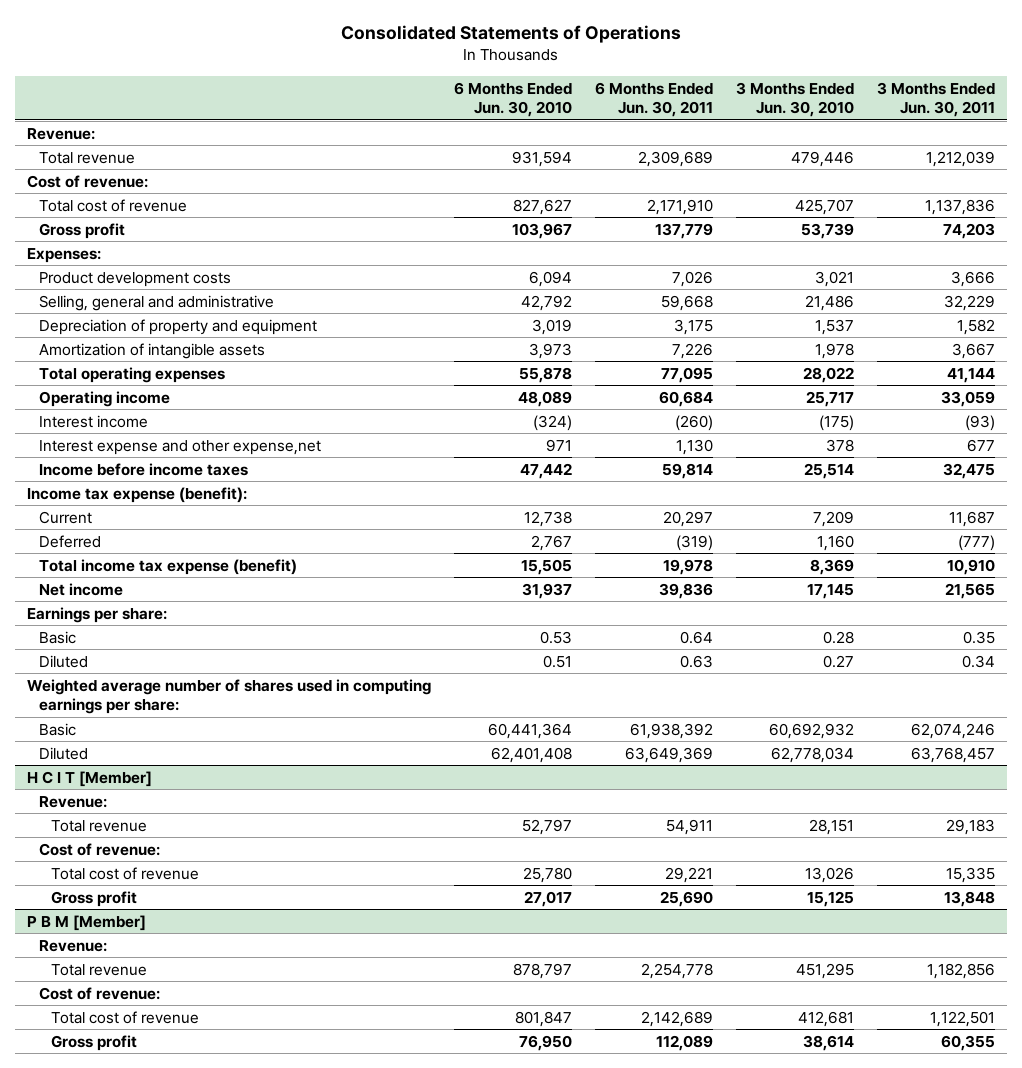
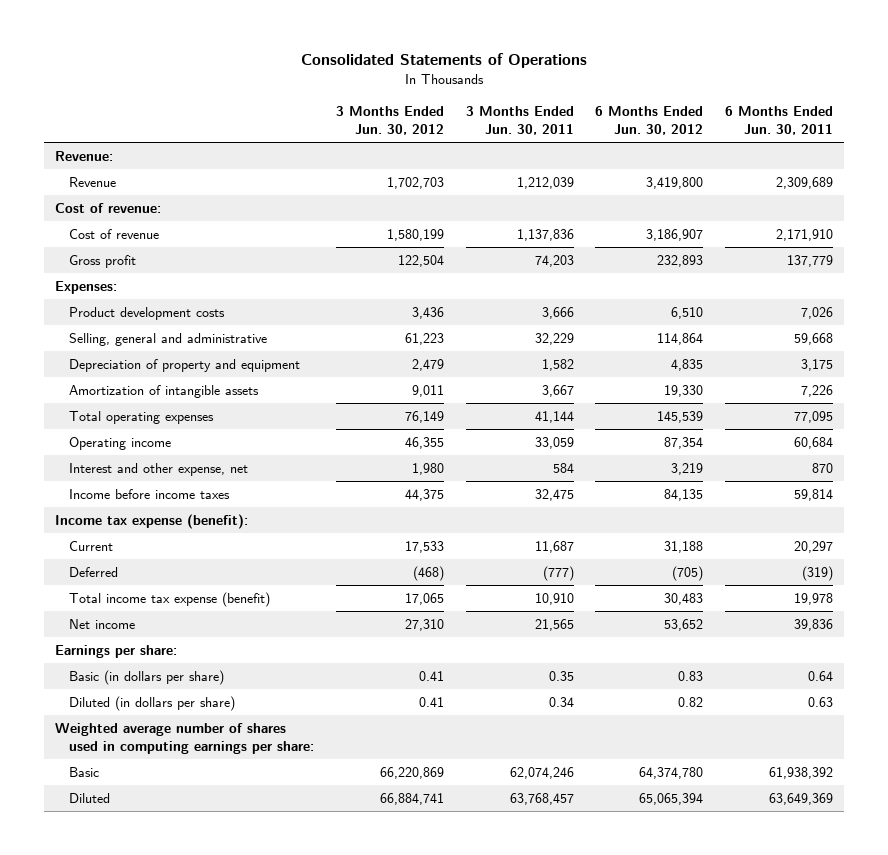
[453,81,572,118] 6 Months Ended Jun. 30, 2010 -> none
[736,81,855,118] 3 Months Ended Jun. 30, 2010 -> none
none -> [335,106,444,135] 3 Months Ended Jun. 30, 2012
none -> [595,106,704,135] 6 Months Ended Jun. 30, 2012
[39,151,136,164] Total revenue -> [68,177,116,188] Revenue
[39,198,188,212] Total cost of revenue -> [68,229,159,240] Cost of revenue
[39,414,149,428] Interest income -> none
[39,439,322,455] Interest expense and other expense,net -> [68,463,248,477] Interest and other expense, net
[676,438,714,455] 1,130 -> [812,463,834,474] 870
[967,438,996,452] 677 -> [552,463,574,474] 584
[39,630,77,644] Basic -> [68,670,224,686] Basic (in dollars per share)
[39,654,89,668] Diluted -> [68,696,235,712] Diluted (in dollars per share)
[26,770,152,787] H C I T [Member] -> none
[39,795,108,808] Revenue: -> none
[51,819,148,832] Total revenue -> none
[39,842,161,856] Cost of revenue: -> none
[51,866,200,880] Total cost of revenue -> none
[51,890,138,907] Gross profit -> none
[26,914,146,931] P B M [Member] -> none
[39,939,108,952] Revenue: -> none
[51,963,148,976] Total revenue -> none
[39,986,161,1000] Cost of revenue: -> none
[51,1010,200,1024] Total cost of revenue -> none
[51,1034,138,1051] Gross profit -> none

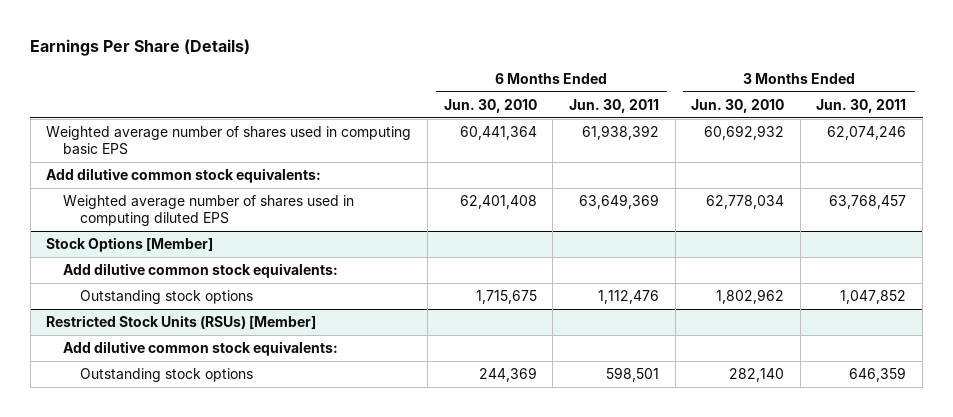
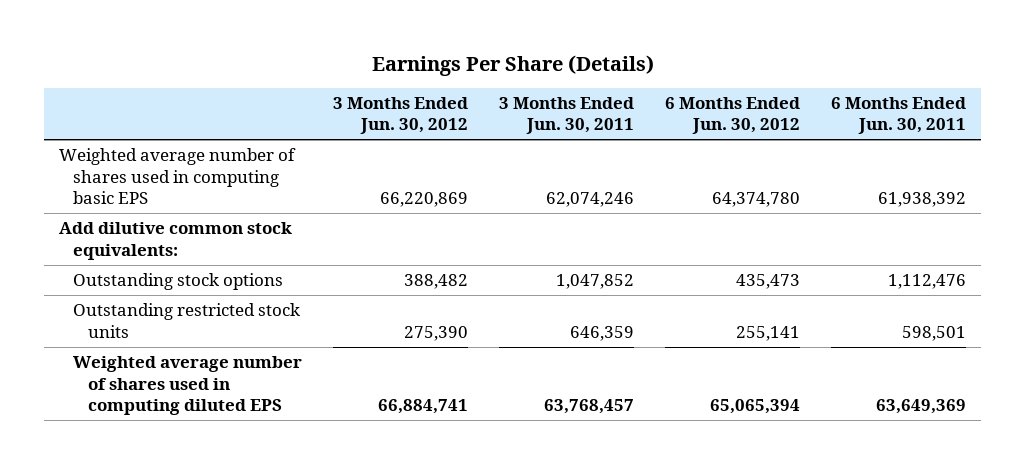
[443,99,537,114] Jun. 30, 2010 -> none
[691,99,785,114] Jun. 30, 2010 -> none
none -> [333,97,469,135] 3 Months Ended Jun. 30, 2012
none -> [664,97,800,135] 6 Months Ended Jun. 30, 2012
[46,237,214,253] Stock Options [Member] -> none
[63,263,339,279] Add dilutive common stock equivalents: -> none
[46,315,317,330] Restricted Stock Units (RSUs) [Member] -> none
[63,341,339,357] Add dilutive common stock equivalents: -> none
[79,368,253,383] Outstanding stock options -> [73,303,301,338] Outstanding restricted stock units
[63,195,355,226] Weighted average number of shares used in computing diluted EPS -> [73,356,303,415] Weighted average number of shares used in computing diluted EPS

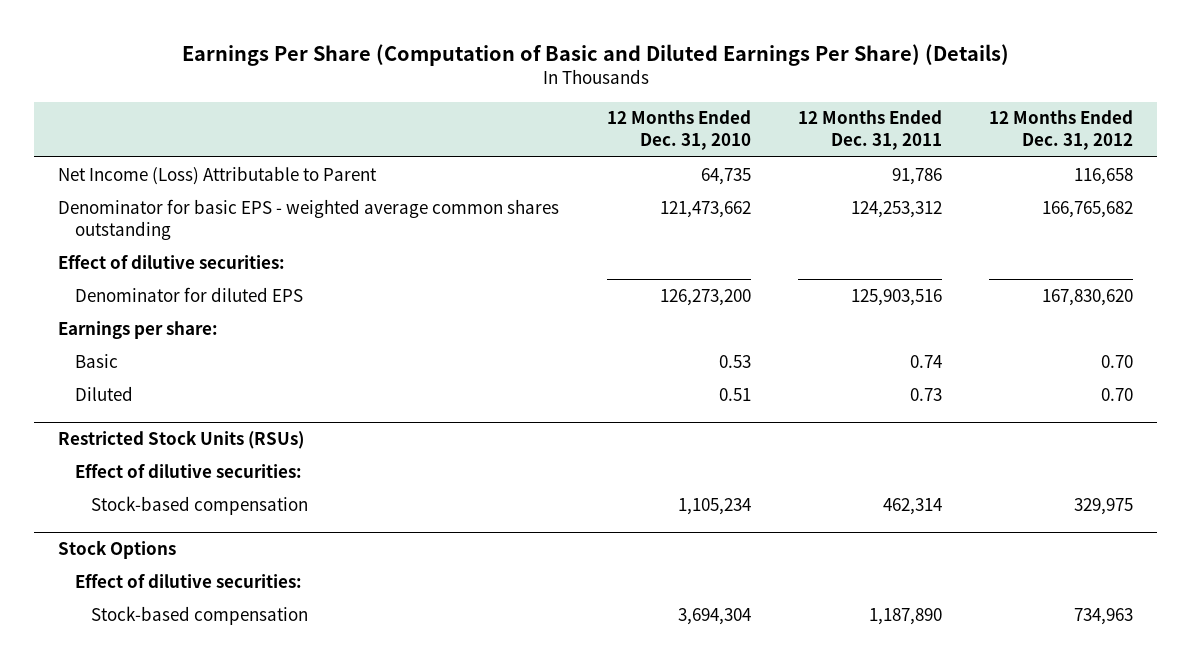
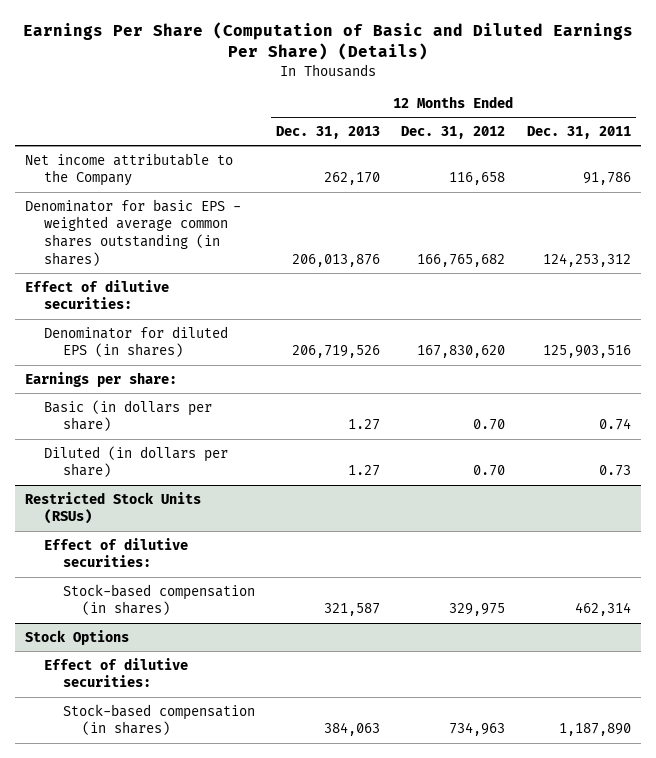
[606,110,751,151] 12 Months Ended Dec. 31, 2010 -> none
none -> [276,126,381,140] Dec. 31, 2013
[58,165,378,185] Net Income (Loss) Attributable to Parent -> [25,152,234,187] Net income attributable to the Company
[58,198,560,240] Denominator for basic EPS - weighted average common shares outstanding -> [25,198,242,266] Denominator for basic EPS - weighted average common shares outstanding (in shares)
[74,286,303,302] Denominator for diluted EPS -> [44,325,229,358] Denominator for diluted EPS (in shares)
[74,353,118,368] Basic -> [44,399,213,432] Basic (in dollars per share)
[74,385,133,401] Diluted -> [44,445,229,478] Diluted (in dollars per share)
[91,495,309,515] Stock-based compensation -> [62,583,255,616] Stock-based compensation (in shares)
[91,605,309,625] Stock-based compensation -> [62,703,255,736] Stock-based compensation (in shares)

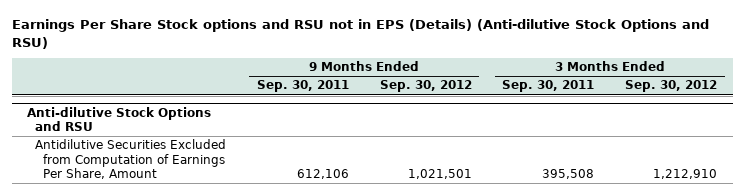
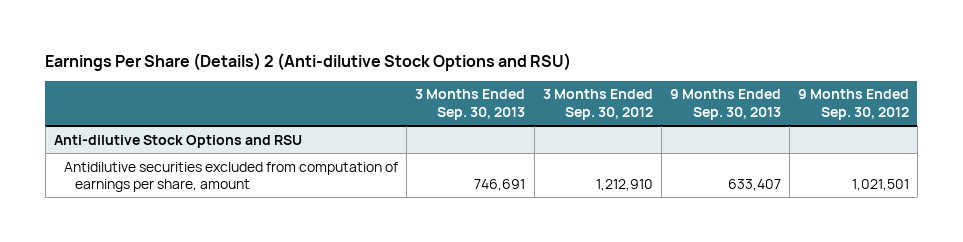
[11,19,709,49] Earnings Per Share Stock options and RSU not in EPS (Details) (Anti-dilutive Stock Options and RSU) -> [45,52,572,71] Earnings Per Share (Details) 2 (Anti-dilutive Stock Options and RSU)
[256,80,349,93] Sep. 30, 2011 -> none
[502,80,595,93] Sep. 30, 2011 -> none
none -> [415,89,526,120] 3 Months Ended Sep. 30, 2013
none -> [669,89,781,120] 9 Months Ended Sep. 30, 2013
[35,139,227,180] Antidilutive Securities Excluded from Computation of Earnings Per Share, Amount -> [64,161,399,192] Antidilutive securities excluded from computation of earnings per share, amount

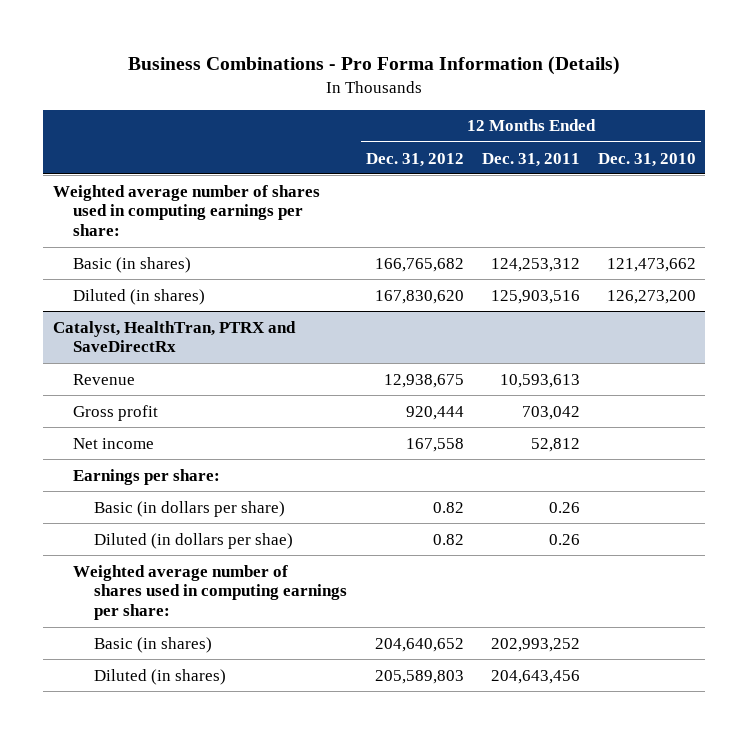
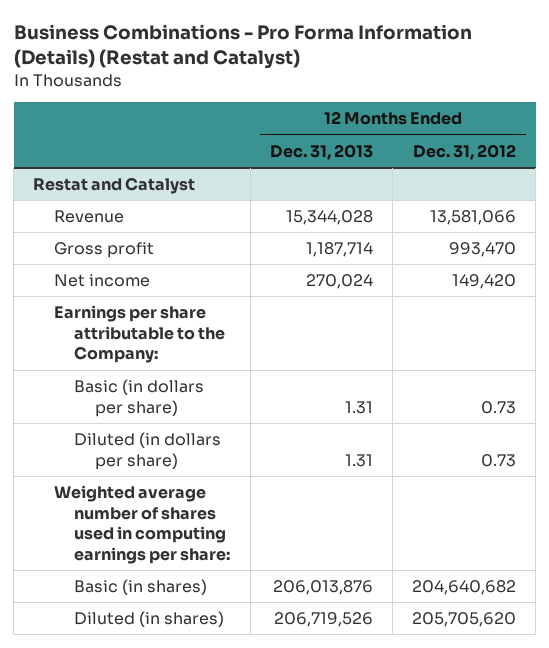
[128,55,621,75] Business Combinations - Pro Forma Information (Details) -> [13,23,472,70] Business Combinations - Pro Forma Information (Details) (Restat and Catalyst)
[481,152,580,167] Dec. 31, 2011 -> none
[598,152,697,167] Dec. 31, 2010 -> none
none -> [269,143,373,160] Dec. 31, 2013
[52,184,320,237] Weighted average number of shares used in computing earnings per share: -> none
[73,256,192,273] Basic (in shares) -> none
[73,288,206,305] Diluted (in shares) -> none
[52,320,296,353] Catalyst, HealthTran, PTRX and SaveDirectRx -> none
none -> [33,177,196,195] Restat and Catalyst
[383,373,464,388] 12,938,675 -> [429,210,516,226] 13,581,066
[405,405,464,420] 920,444 -> [448,242,516,258] 993,470
[405,437,464,452] 167,558 -> [451,274,516,290] 149,420
[73,468,221,485] Earnings per share: -> [53,305,226,364] Earnings per share attributable to the Company:
[432,501,464,513] 0.82 -> [480,400,516,414] 0.73
[94,532,294,549] Diluted (in dollars per shae) -> [74,432,222,470] Diluted (in dollars per share)
[432,533,464,545] 0.82 -> [480,453,516,467] 0.73
[374,637,464,652] 204,640,652 -> [411,580,516,596] 204,640,682
[374,669,464,684] 205,589,803 -> [411,612,516,628] 205,705,620

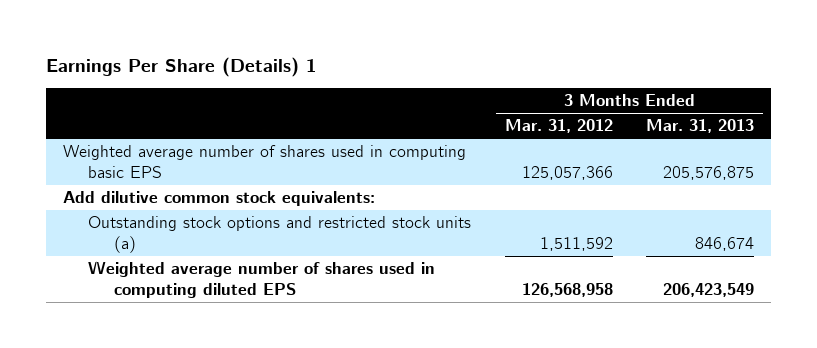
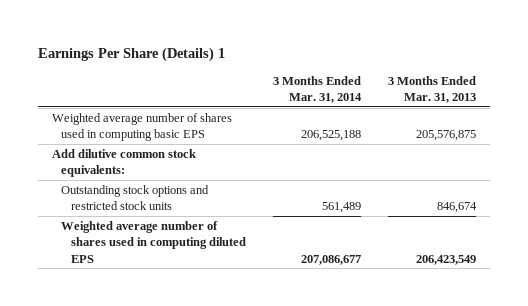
[504,119,613,134] Mar. 31, 2012 -> none
none -> [273,75,363,104] 3 Months Ended Mar. 31, 2014
[88,216,472,253] Outstanding stock options and restricted stock units (a) -> [61,185,210,211] Outstanding stock options and restricted stock units

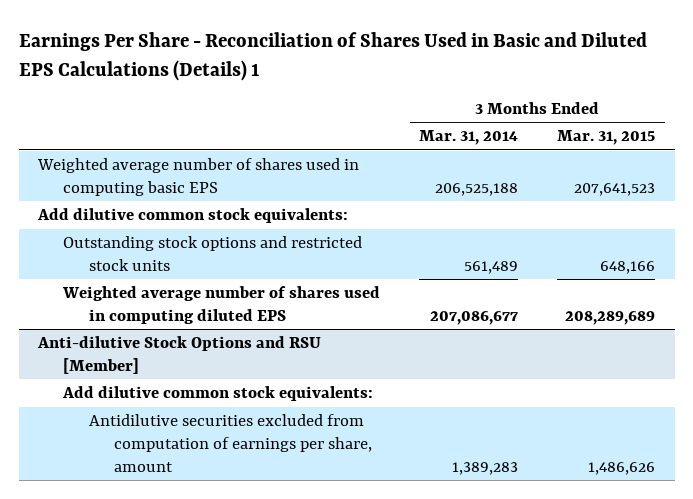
[38,47,226,63] Earnings Per Share (Details) 1 -> [18,32,647,82] Earnings Per Share - Reconciliation of Shares Used in Basic and Diluted EPS Calculations (Details) 1
[388,75,477,104] 3 Months Ended Mar. 31, 2013 -> none
none -> [557,130,656,146] Mar. 31, 2015
none -> [37,336,322,374] Anti-dilutive Stock Options and RSU [Member]
none -> [62,386,374,402] Add dilutive common stock equivalents:
none -> [88,414,372,472] Antidilutive securities excluded from computation of earnings per share, amount

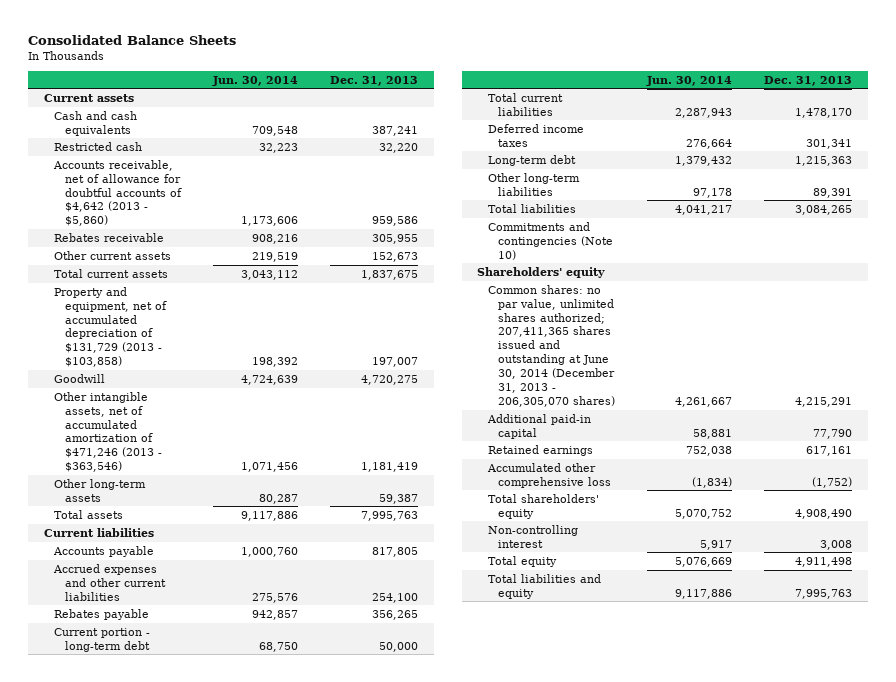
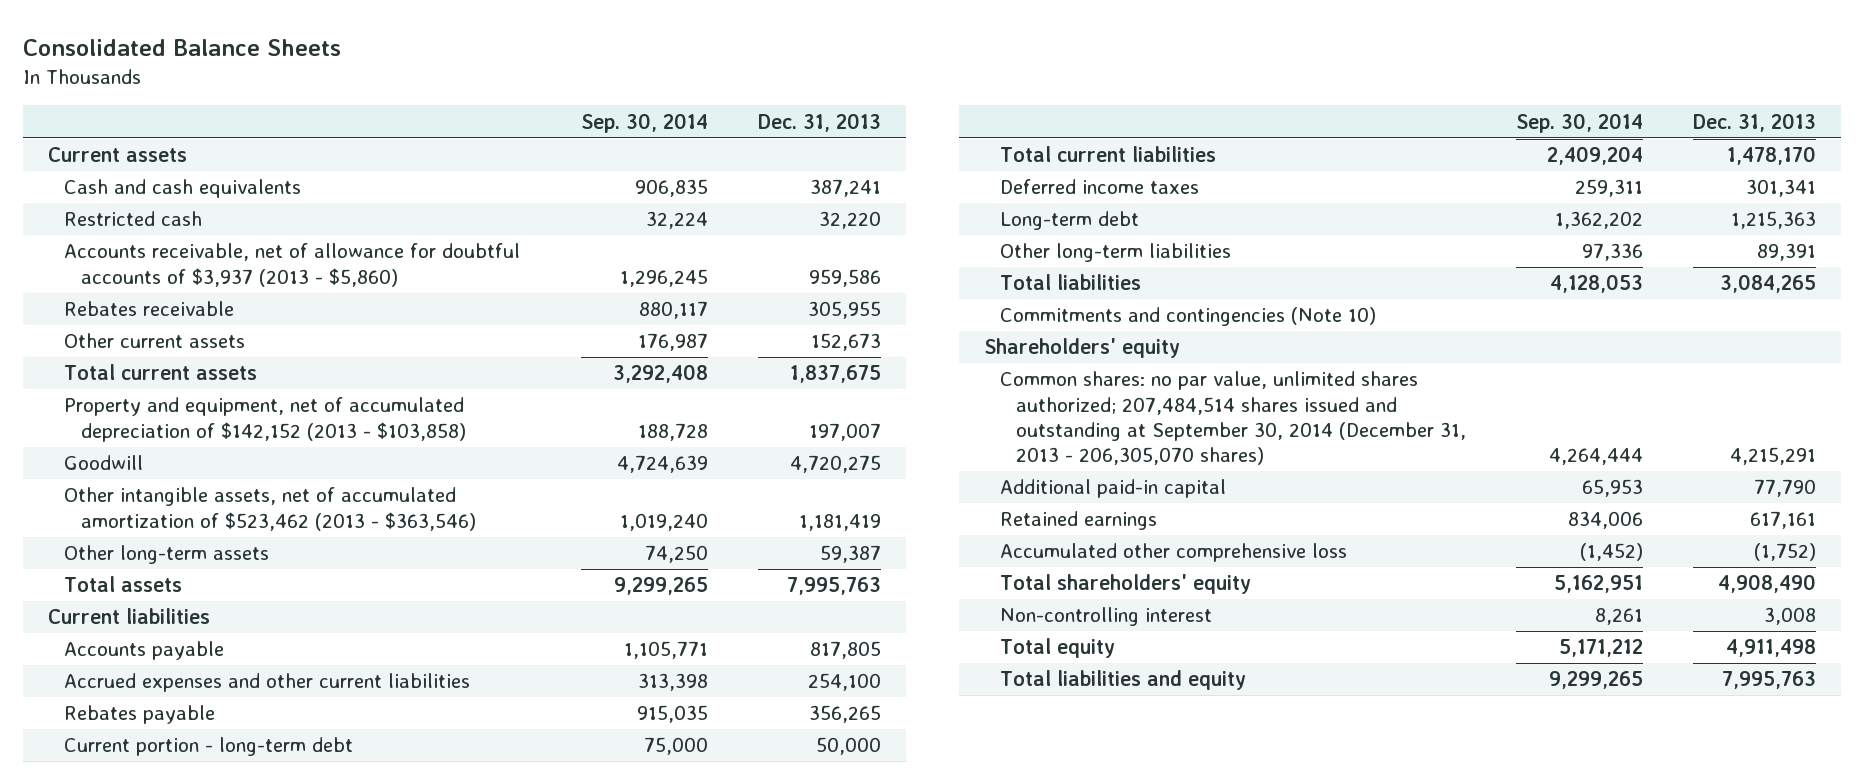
[212,75,299,86] Jun. 30, 2014 -> none
none -> [580,112,708,133] Sep. 30, 2014
[53,159,182,227] Accounts receivable, net of allowance for doubtful accounts of $4,642 (2013 - $5,860) -> [64,243,521,287] Accounts receivable, net of allowance for doubtful accounts of $3,937 (2013 - $5,860)
[54,286,167,368] Property and equipment, net of accumulated depreciation of $131,729 (2013 - $103,858) -> [64,397,466,442] Property and equipment, net of accumulated depreciation of $142,152 (2013 - $103,858)
[54,391,162,473] Other intangible assets, net of accumulated amortization of $471,246 (2013 - $363,546) -> [64,487,476,531] Other intangible assets, net of accumulated amortization of $523,462 (2013 - $363,546)
[487,284,616,407] Common shares: no par value, unlimited shares authorized; 207,411,365 shares issued and outstanding at June 30, 2014 (December 31, 2013 - 206,305,070 shares) -> [1000,371,1467,466] Common shares: no par value, unlimited shares authorized; 207,484,514 shares issued and outstanding at September 30, 2014 (December 31, 2013 - 206,305,070 shares)

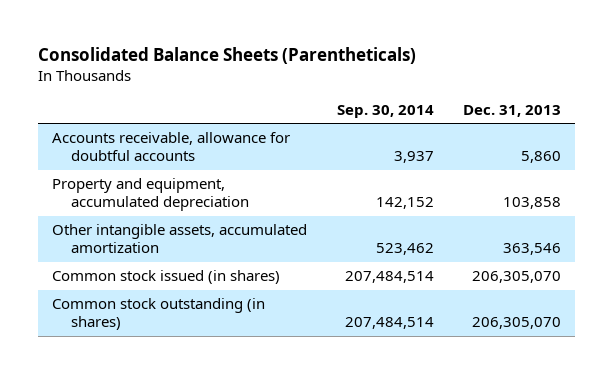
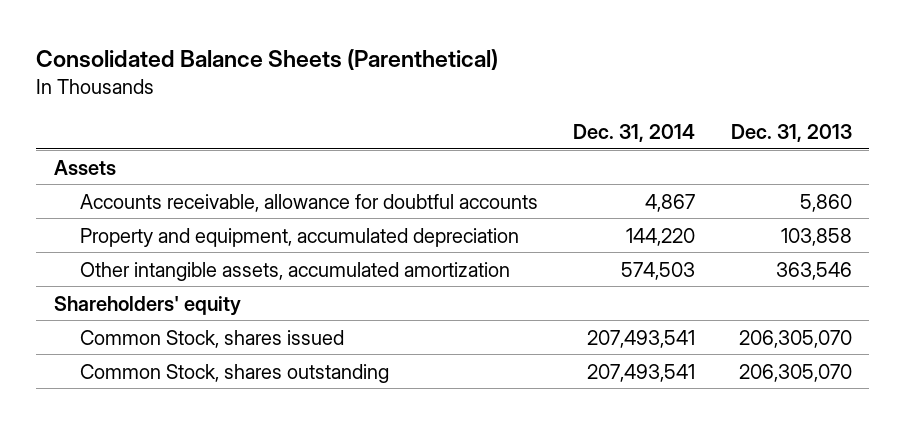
[37,46,416,64] Consolidated Balance Sheets (Parentheticals) -> [35,49,498,71] Consolidated Balance Sheets (Parenthetical)
[336,104,434,118] Sep. 30, 2014 -> none
none -> [573,123,696,142] Dec. 31, 2014
none -> [53,159,116,175] Assets
none -> [53,295,241,316] Shareholders' equity
[52,270,281,285] Common stock issued (in shares) -> [79,329,344,348] Common Stock, shares issued
[52,298,266,331] Common stock outstanding (in shares) -> [79,363,389,383] Common Stock, shares outstanding

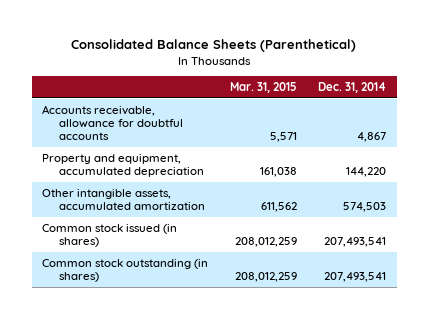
[730,123,852,142] Dec. 31, 2013 -> none
none -> [229,81,297,93] Mar. 31, 2015
[53,159,116,175] Assets -> none
[53,295,241,316] Shareholders' equity -> none
[79,329,344,348] Common Stock, shares issued -> [42,223,178,248] Common stock issued (in shares)
[79,363,389,383] Common Stock, shares outstanding -> [42,258,209,283] Common stock outstanding (in shares)

